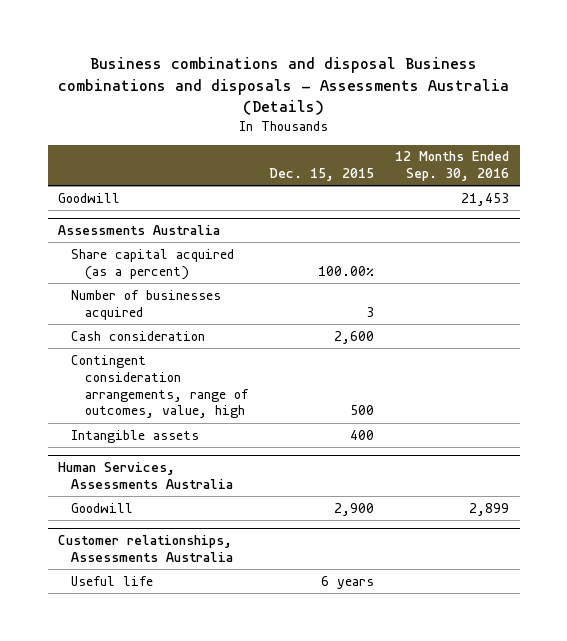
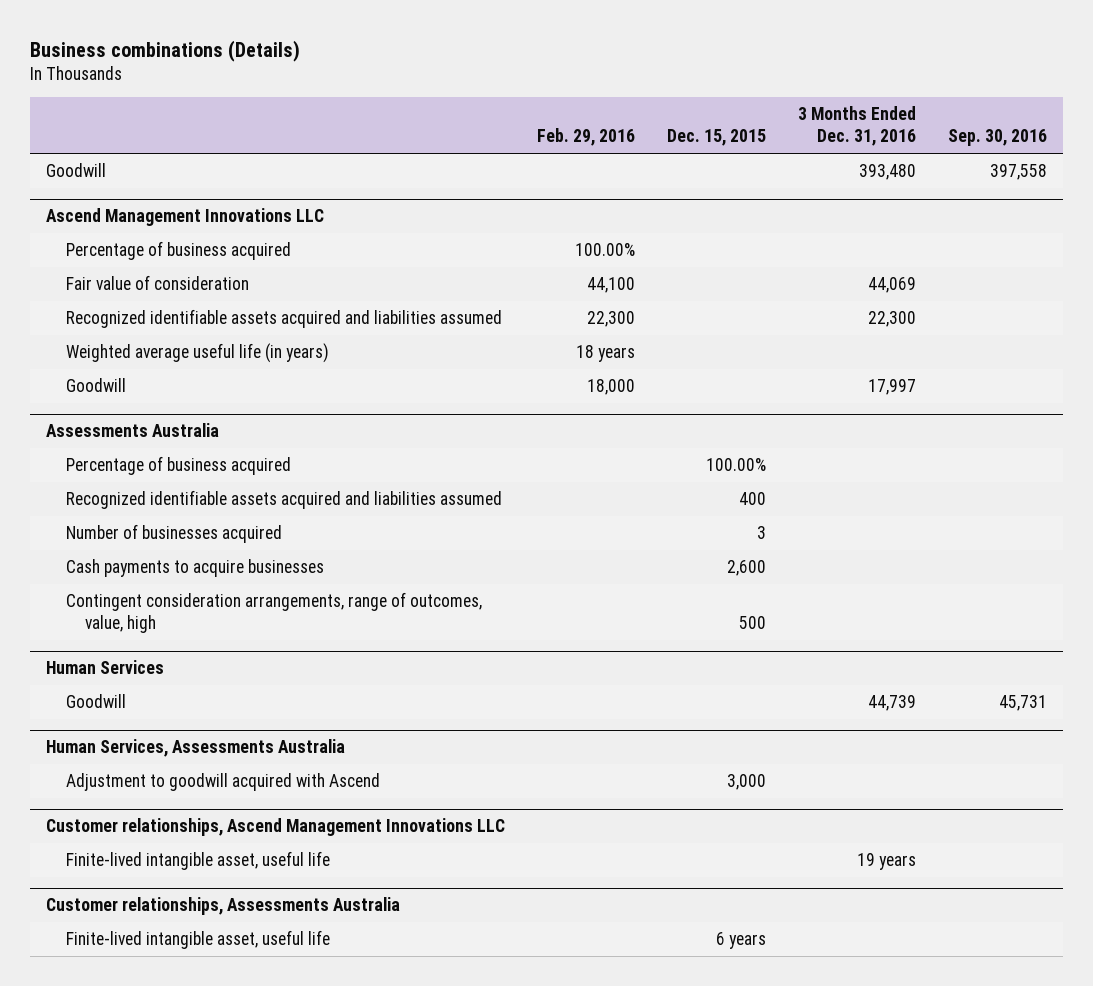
[57,57,509,116] Business combinations and disposal Business combinations and disposals - Assessments Australia (Details) -> [29,39,300,62] Business combinations (Details)
[395,151,510,182] 12 Months Ended Sep. 30, 2016 -> none
none -> [536,128,635,147] Feb. 29, 2016
none -> [798,106,917,147] 3 Months Ended Dec. 31, 2016
none -> [948,129,1048,147] Sep. 30, 2016
none -> [45,208,324,227] Ascend Management Innovations LLC
none -> [65,240,291,260] Percentage of business acquired
none -> [65,274,249,290] Fair value of consideration
none -> [65,308,502,328] Recognized identifiable assets acquired and liabilities assumed
none -> [65,342,329,363] Weighted average useful life (in years)
none -> [65,377,126,392] Goodwill
[71,248,235,280] Share capital acquired (as a percent) -> [65,455,291,475] Percentage of business acquired
none -> [65,489,502,509] Recognized identifiable assets acquired and liabilities assumed
[71,330,206,341] Cash consideration -> [65,558,324,577] Cash payments to acquire businesses
[71,429,200,443] Intangible assets -> none
none -> [45,660,164,675] Human Services
none -> [65,693,126,708] Goodwill
[71,502,134,513] Goodwill -> none
none -> [65,772,380,791] Adjustment to goodwill acquired with Ascend
none -> [45,818,505,837] Customer relationships, Ascend Management Innovations LLC
none -> [65,850,330,870] Finite-lived intangible asset, useful life
[71,575,154,586] Useful life -> [65,929,330,949] Finite-lived intangible asset, useful life

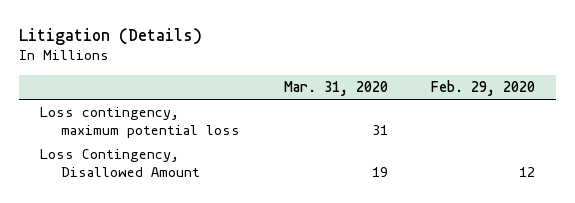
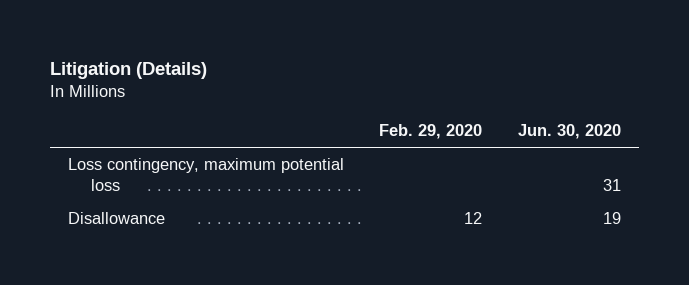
[283,81,388,97] Mar. 31, 2020 -> none
none -> [517,124,621,140] Jun. 30, 2020
[40,149,201,178] Loss Contingency, Disallowed Amount -> [67,212,165,225] Disallowance

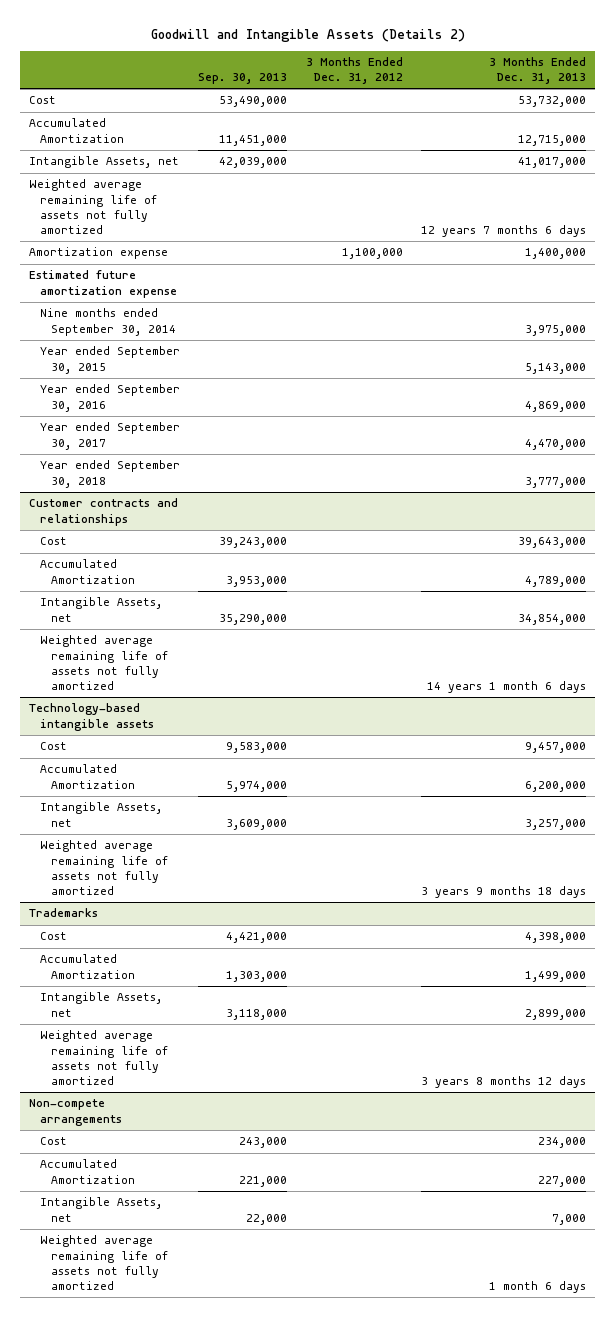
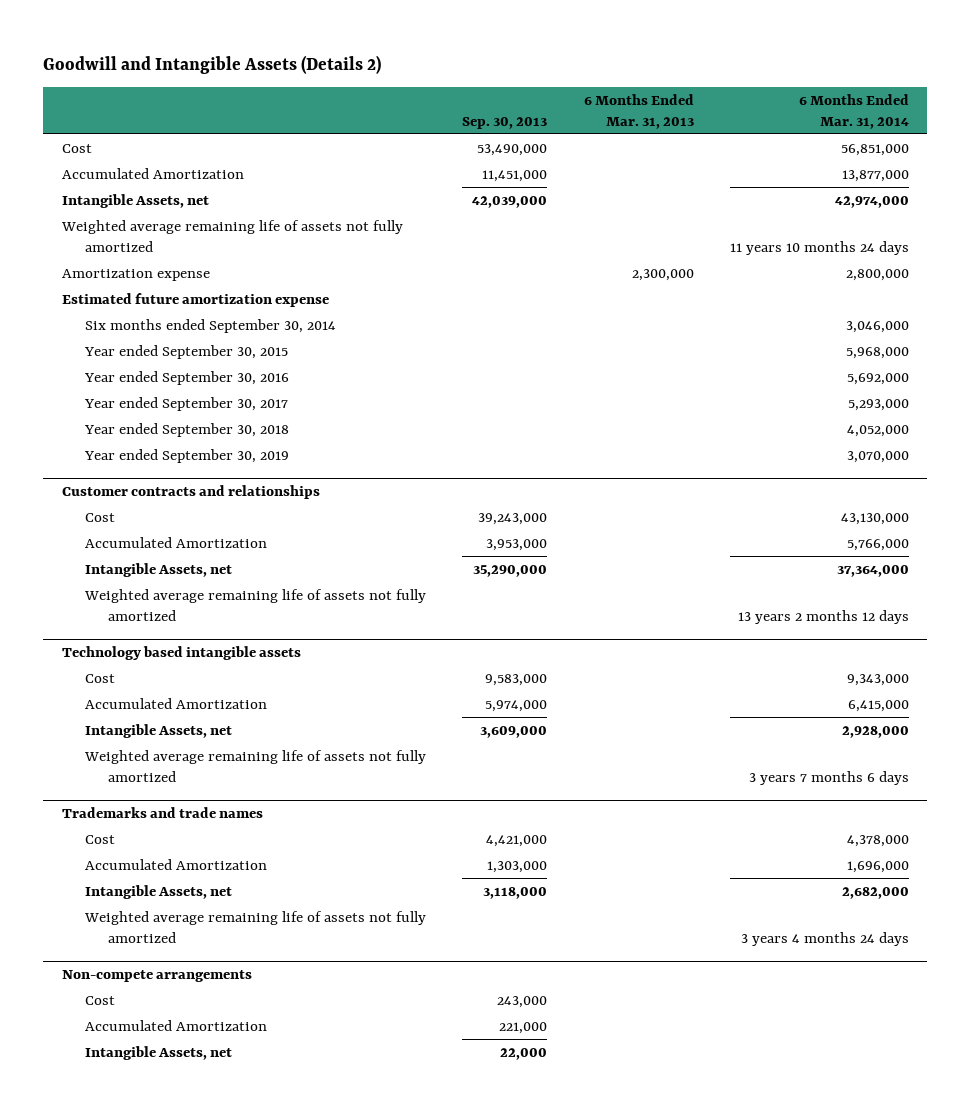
[305,56,403,85] 3 Months Ended Dec. 31, 2012 -> none
[488,56,586,85] 3 Months Ended Dec. 31, 2013 -> none
none -> [583,94,694,129] 6 Months Ended Mar. 31, 2013
none -> [799,94,910,129] 6 Months Ended Mar. 31, 2014
[39,308,176,336] Nine months ended September 30, 2014 -> [84,318,336,333] Six months ended September 30, 2014
none -> [83,448,289,463] Year ended September 30, 2019
[29,703,154,731] Technology-based intangible assets -> [61,646,301,661] Technology based intangible assets
[29,908,99,918] Trademarks -> [61,807,263,819] Trademarks and trade names
[39,1235,168,1290] Weighted average remaining life of assets not fully amortized -> none

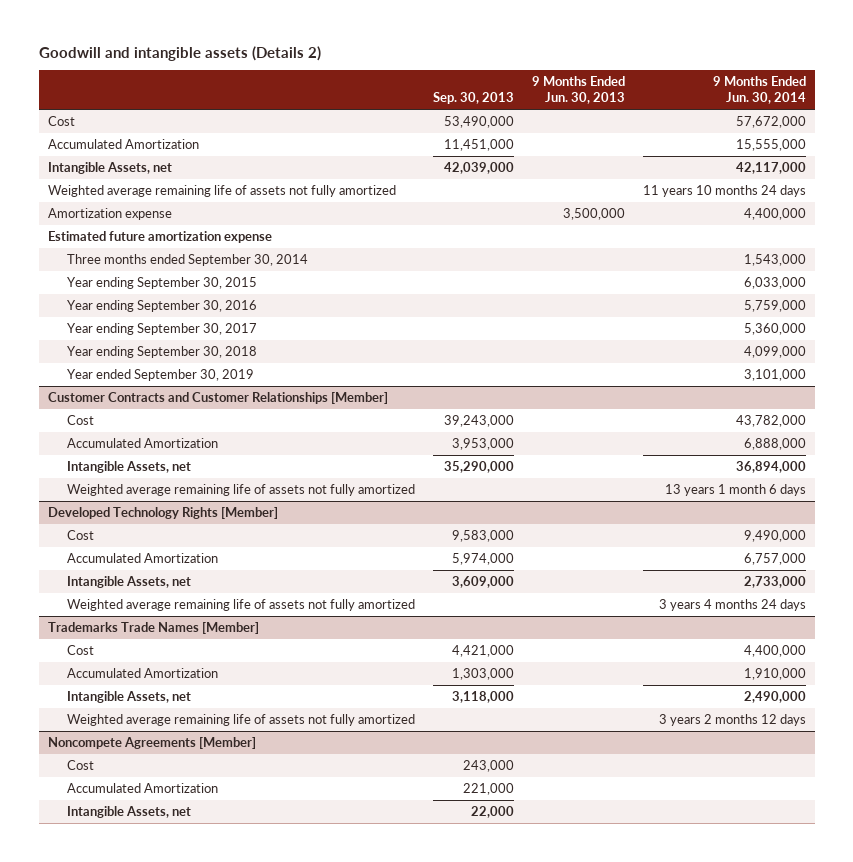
[43,54,382,74] Goodwill and Intangible Assets (Details 2) -> [38,46,321,62] Goodwill and intangible assets (Details 2)
[583,94,694,129] 6 Months Ended Mar. 31, 2013 -> none
[799,94,910,129] 6 Months Ended Mar. 31, 2014 -> none
none -> [531,76,625,105] 9 Months Ended Jun. 30, 2013
none -> [712,76,806,105] 9 Months Ended Jun. 30, 2014
[84,318,336,333] Six months ended September 30, 2014 -> [66,254,308,267] Three months ended September 30, 2014
[83,344,288,359] Year ended September 30, 2015 -> [66,277,257,290] Year ending September 30, 2015
[83,370,289,385] Year ended September 30, 2016 -> [66,300,257,313] Year ending September 30, 2016
[83,396,288,411] Year ended September 30, 2017 -> [66,323,257,336] Year ending September 30, 2017
[83,422,289,437] Year ended September 30, 2018 -> [66,346,257,359] Year ending September 30, 2018
[61,485,320,500] Customer contracts and relationships -> [47,392,388,405] Customer Contracts and Customer Relationships [Member]
[61,646,301,661] Technology based intangible assets -> [47,507,278,520] Developed Technology Rights [Member]
[61,807,263,819] Trademarks and trade names -> [47,622,259,635] Trademarks Trade Names [Member]
[61,970,252,983] Non-compete arrangements -> [47,737,256,750] Noncompete Agreements [Member]

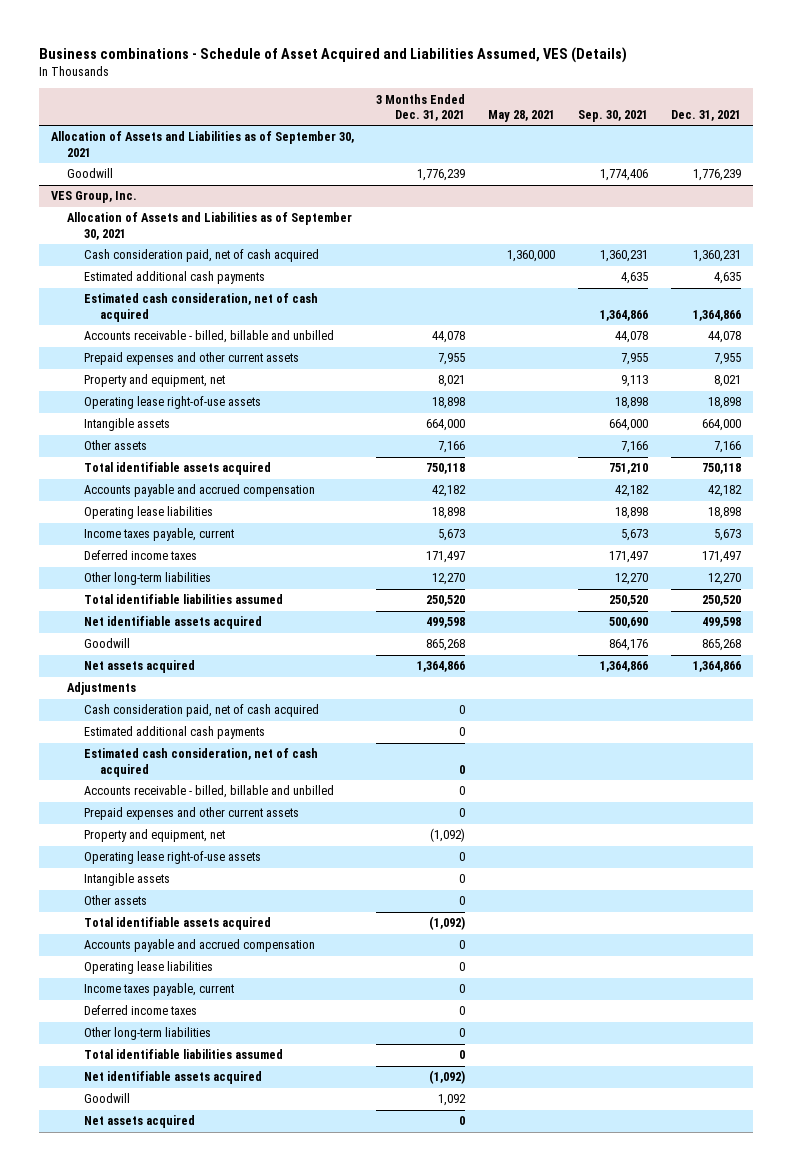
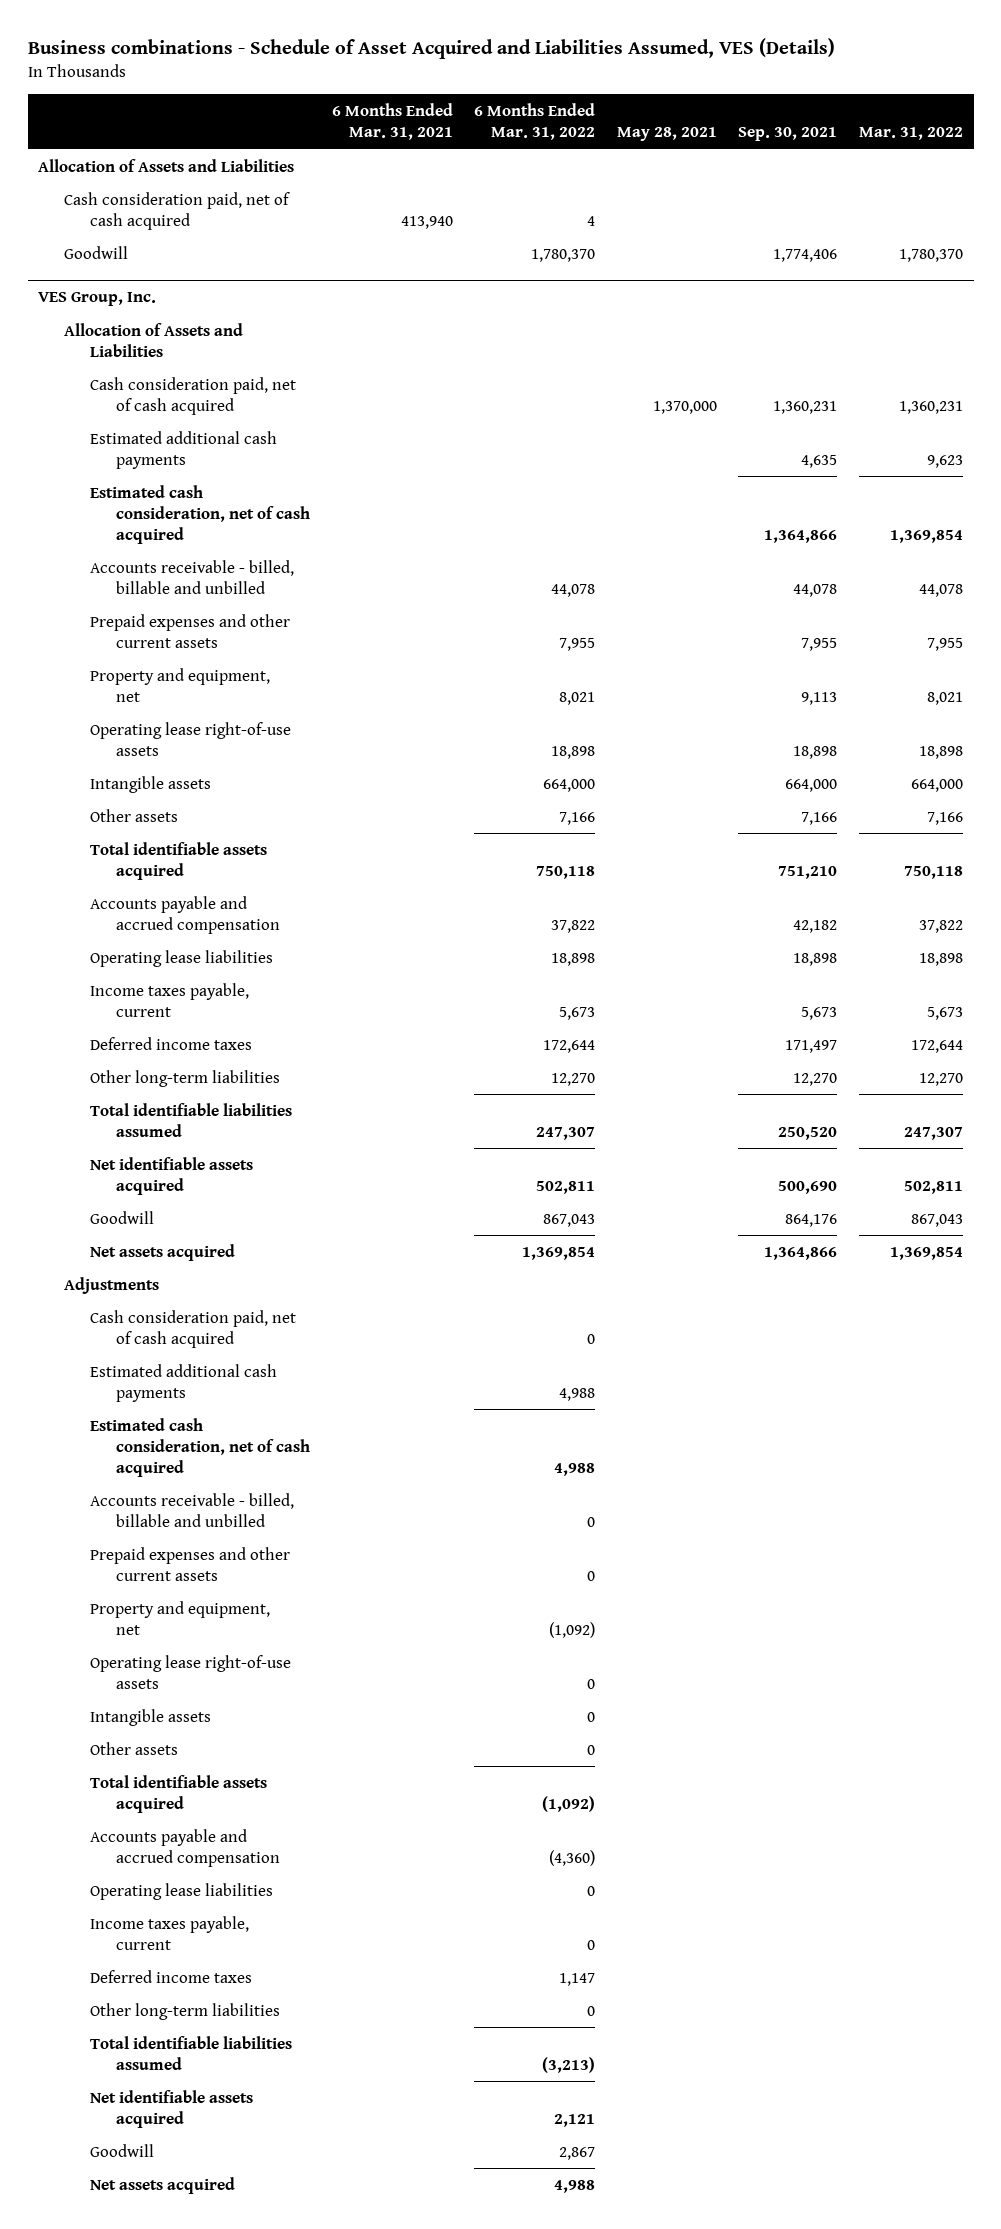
[376,93,466,121] 3 Months Ended Dec. 31, 2021 -> none
[671,109,742,121] Dec. 31, 2021 -> none
none -> [331,103,453,141] 6 Months Ended Mar. 31, 2021
none -> [474,103,596,141] 6 Months Ended Mar. 31, 2022
none -> [858,127,963,141] Mar. 31, 2022
[50,131,354,157] Allocation of Assets and Liabilities as of September 30, 2021 -> [38,158,295,172] Allocation of Assets and Liabilities
none -> [64,191,291,231] Cash consideration paid, net of cash acquired
[67,212,353,240] Allocation of Assets and Liabilities as of September 30, 2021 -> [64,322,244,358] Allocation of Assets and Liabilities
[507,250,556,263] 1,360,000 -> [652,401,717,415] 1,370,000

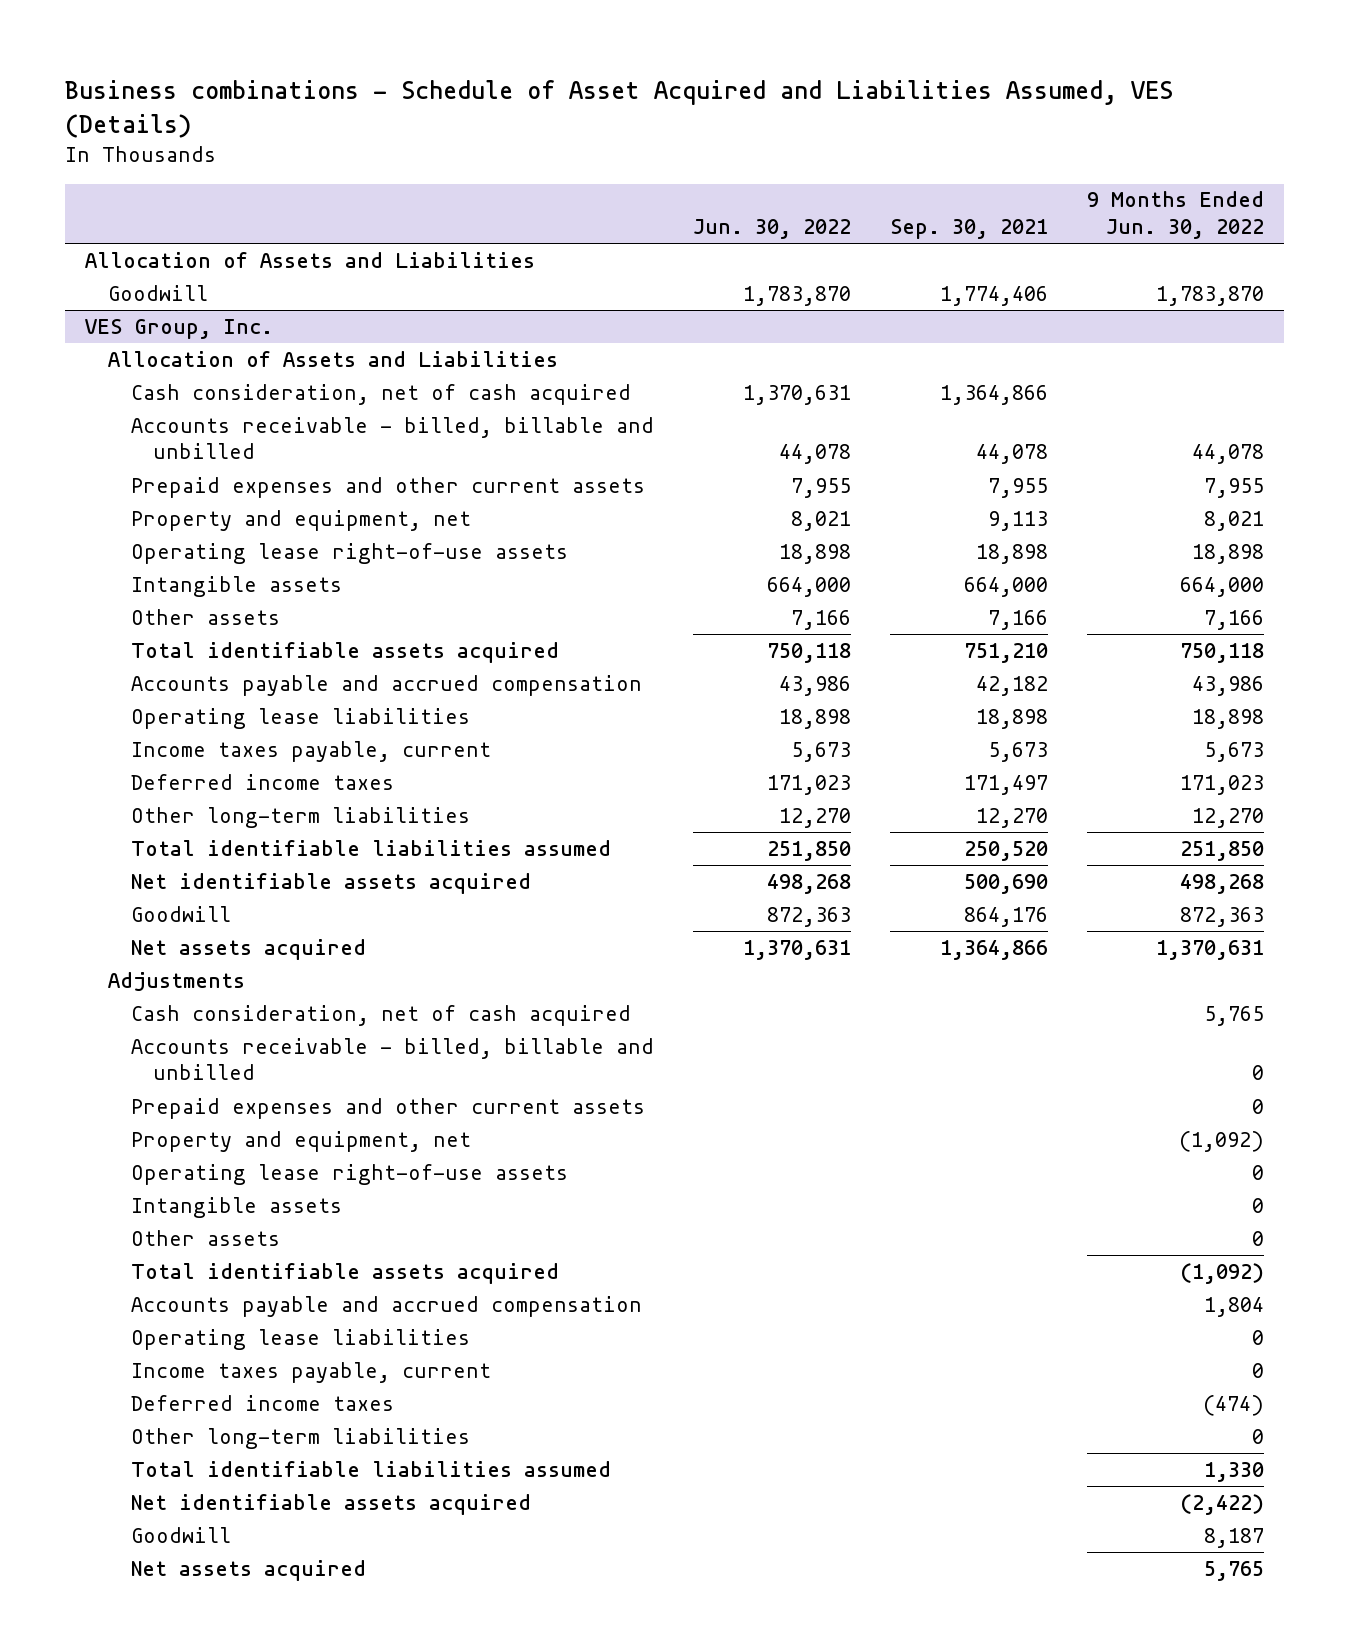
[331,103,453,141] 6 Months Ended Mar. 31, 2021 -> none
[474,103,596,141] 6 Months Ended Mar. 31, 2022 -> none
[616,127,717,142] May 28, 2021 -> none
[858,127,963,141] Mar. 31, 2022 -> none
none -> [692,218,851,239] Jun. 30, 2022
none -> [1087,191,1265,239] 9 Months Ended Jun. 30, 2022
[64,191,291,231] Cash consideration paid, net of cash acquired -> none
[90,376,297,416] Cash consideration paid, net of cash acquired -> none
[90,430,278,470] Estimated additional cash payments -> none
[90,484,311,545] Estimated cash consideration, net of cash acquired -> [130,383,631,405] Cash consideration, net of cash acquired
[90,1309,297,1349] Cash consideration paid, net of cash acquired -> none
[90,1363,278,1403] Estimated additional cash payments -> none
[90,1417,311,1478] Estimated cash consideration, net of cash acquired -> [130,1004,631,1026] Cash consideration, net of cash acquired

